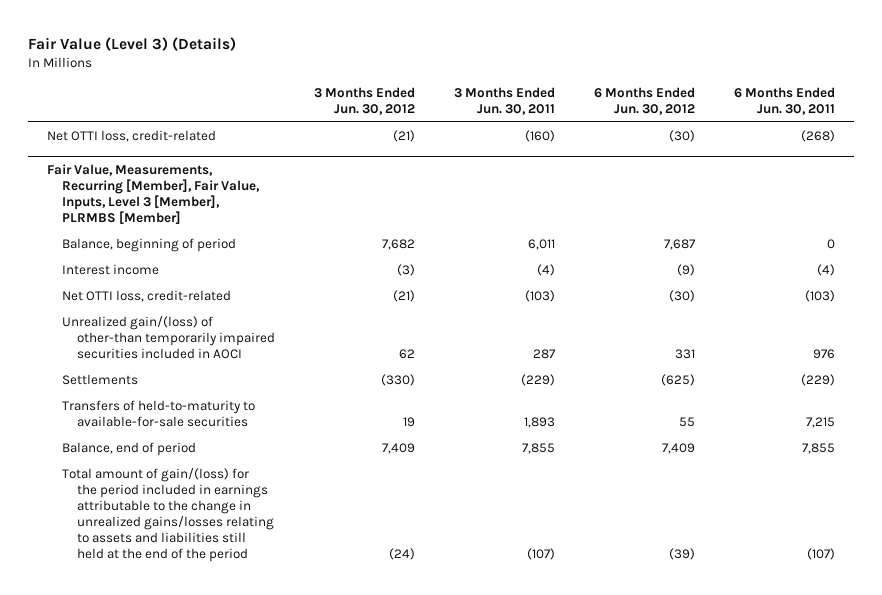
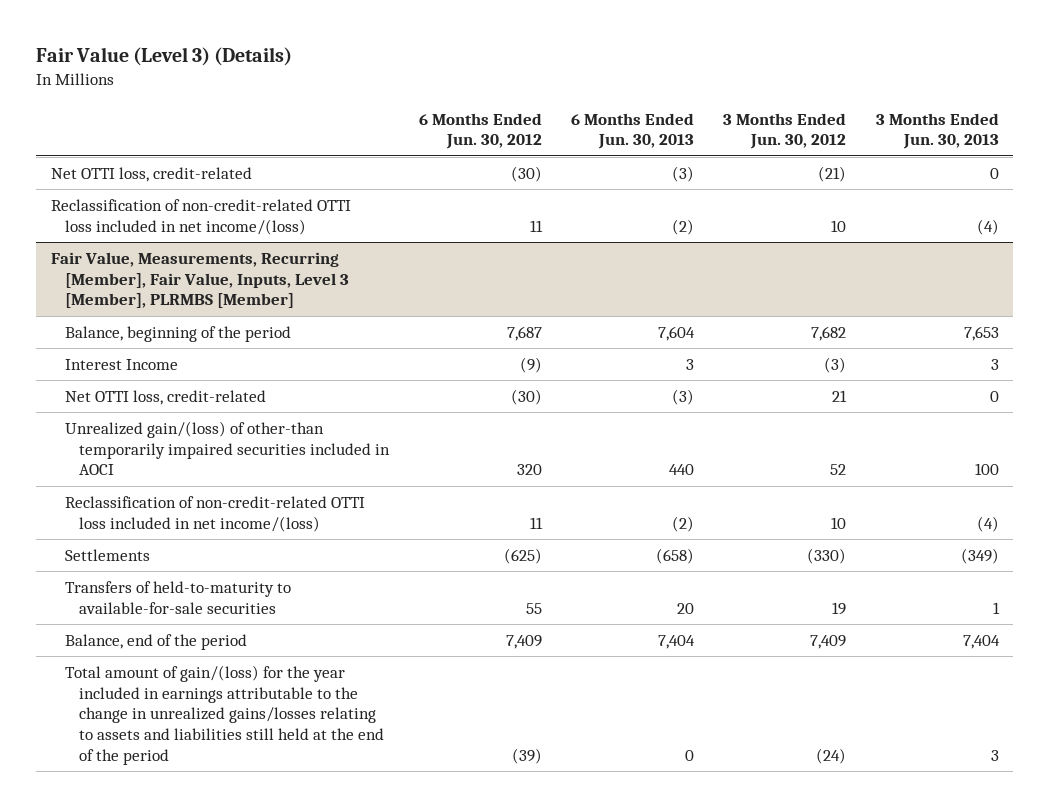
[454,87,556,116] 3 Months Ended Jun. 30, 2011 -> none
[733,87,835,116] 6 Months Ended Jun. 30, 2011 -> none
none -> [571,112,695,150] 6 Months Ended Jun. 30, 2013
none -> [875,112,999,150] 3 Months Ended Jun. 30, 2013
none -> [50,199,351,235] Reclassification of non-credit-related OTTI loss included in net income/(loss)
[62,238,237,253] Balance, beginning of period -> [65,326,292,343] Balance, beginning of the period
[62,264,160,276] Interest income -> [65,359,179,371] Interest Income
[393,290,416,303] (21) -> [832,390,848,403] 21
[399,349,416,360] 62 -> [830,464,847,476] 52
[675,349,696,360] 331 -> [516,464,542,476] 320
none -> [65,496,366,532] Reclassification of non-credit-related OTTI loss included in net income/(loss)
[62,442,197,457] Balance, end of period -> [65,634,248,651] Balance, end of the period
[62,468,275,563] Total amount of gain/(loss) for the period included in earnings attributable to the change in unrealized gains/losses relating to assets and liabilities still held at the end of the period -> [65,665,385,765] Total amount of gain/(loss) for the year included in earnings attributable to the change in unrealized gains/losses relating to assets and liabilities still held at the end of the period

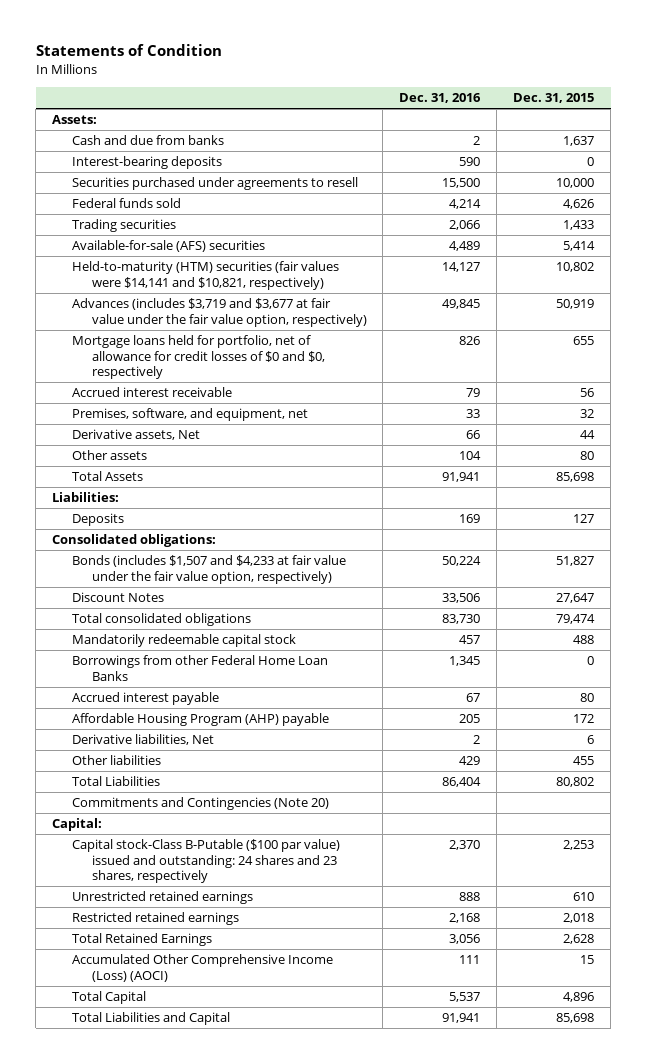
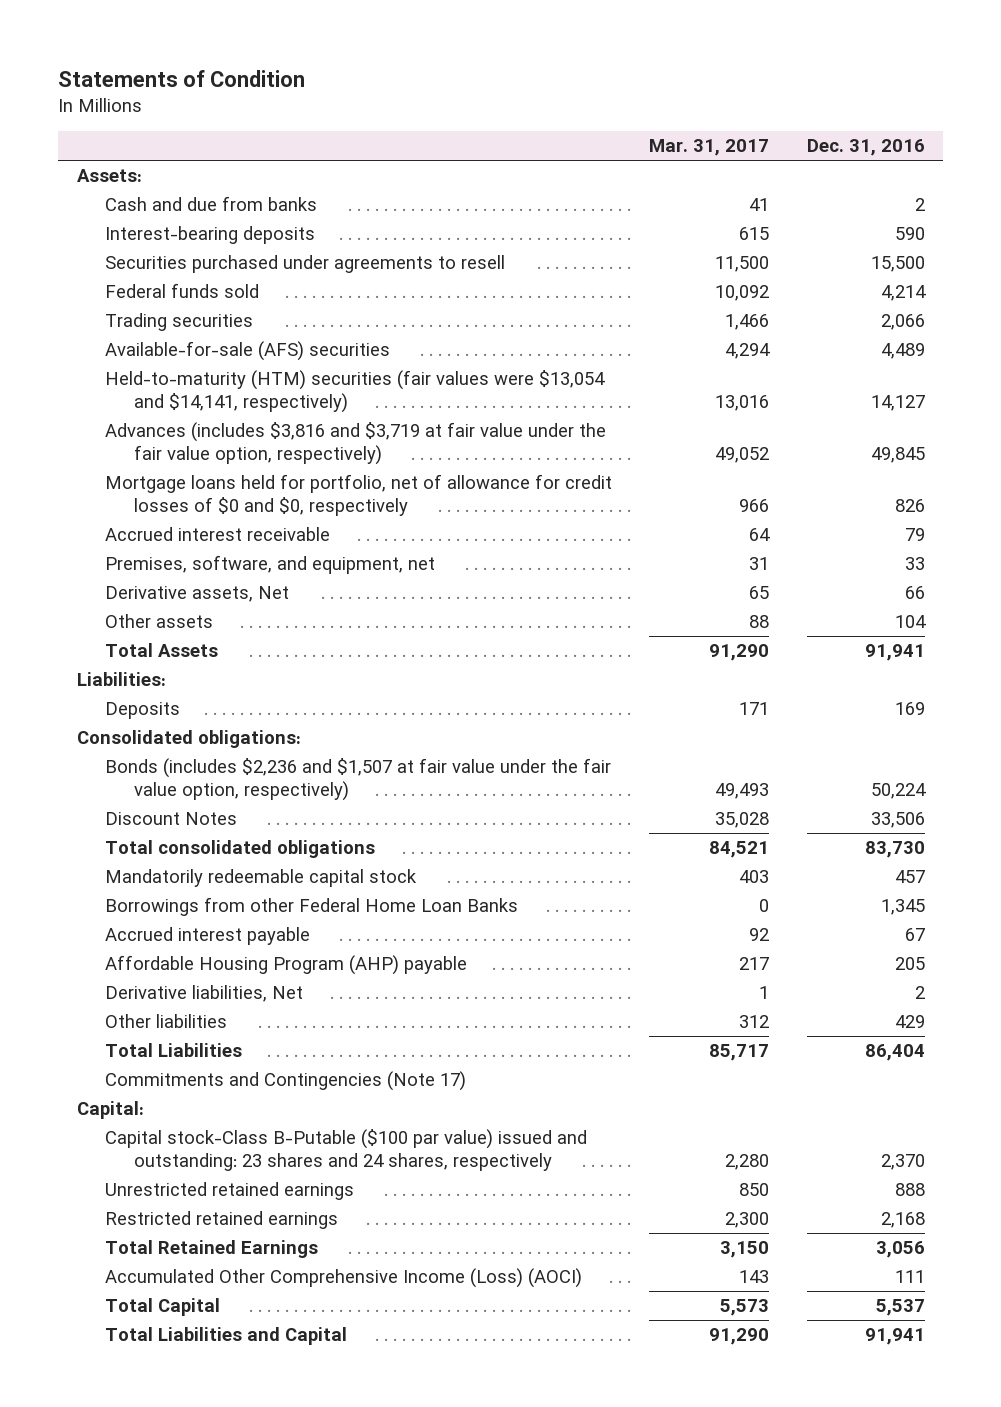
[513,93,595,104] Dec. 31, 2015 -> none
none -> [649,139,770,157] Mar. 31, 2017
[71,261,339,290] Held-to-maturity (HTM) securities (fair values were $14,141 and $10,821, respectively) -> [105,370,606,414] Held-to-maturity (HTM) securities (fair values were $13,054 and $14,141, respectively)
[71,298,367,327] Advances (includes $3,719 and $3,677 at fair value under the fair value option, respectively) -> [105,422,607,466] Advances (includes $3,816 and $3,719 at fair value under the fair value option, respectively)
[71,555,346,584] Bonds (includes $1,507 and $4,233 at fair value under the fair value option, respectively) -> [105,758,612,802] Bonds (includes $2,236 and $1,507 at fair value under the fair value option, respectively)
[71,797,329,811] Commitments and Contingencies (Note 20) -> [105,1071,467,1092] Commitments and Contingencies (Note 17)
[71,839,340,884] Capital stock-Class B-Putable ($100 par value) issued and outstanding: 24 shares and 23 shares, respectively -> [105,1129,588,1172] Capital stock-Class B-Putable ($100 par value) issued and outstanding: 23 shares and 24 shares, respectively

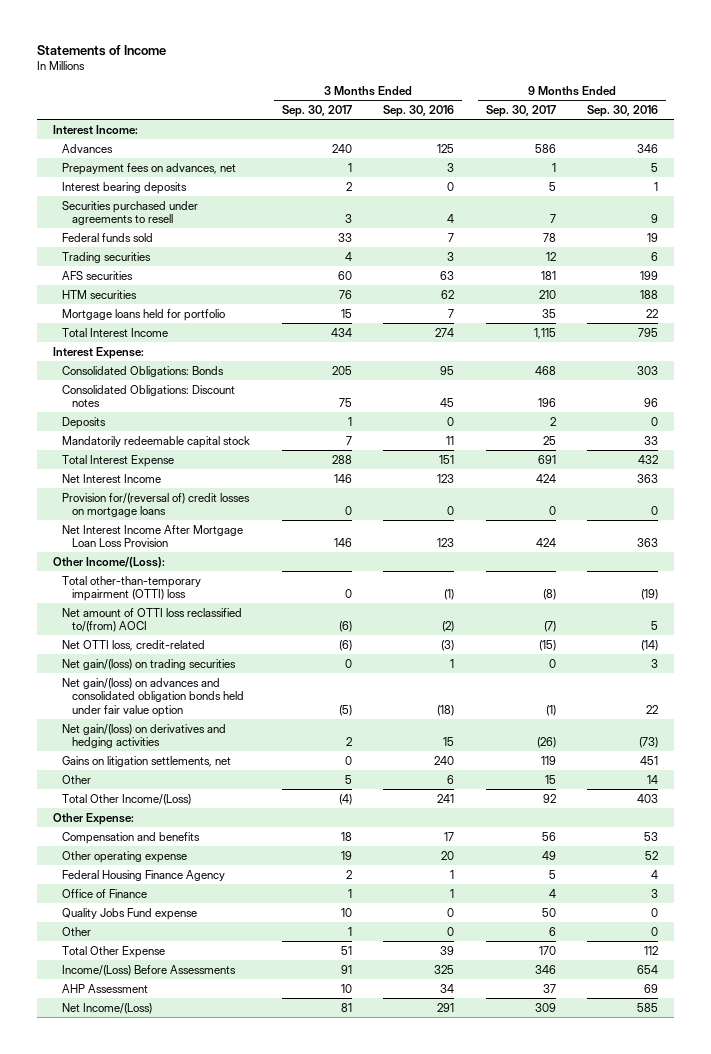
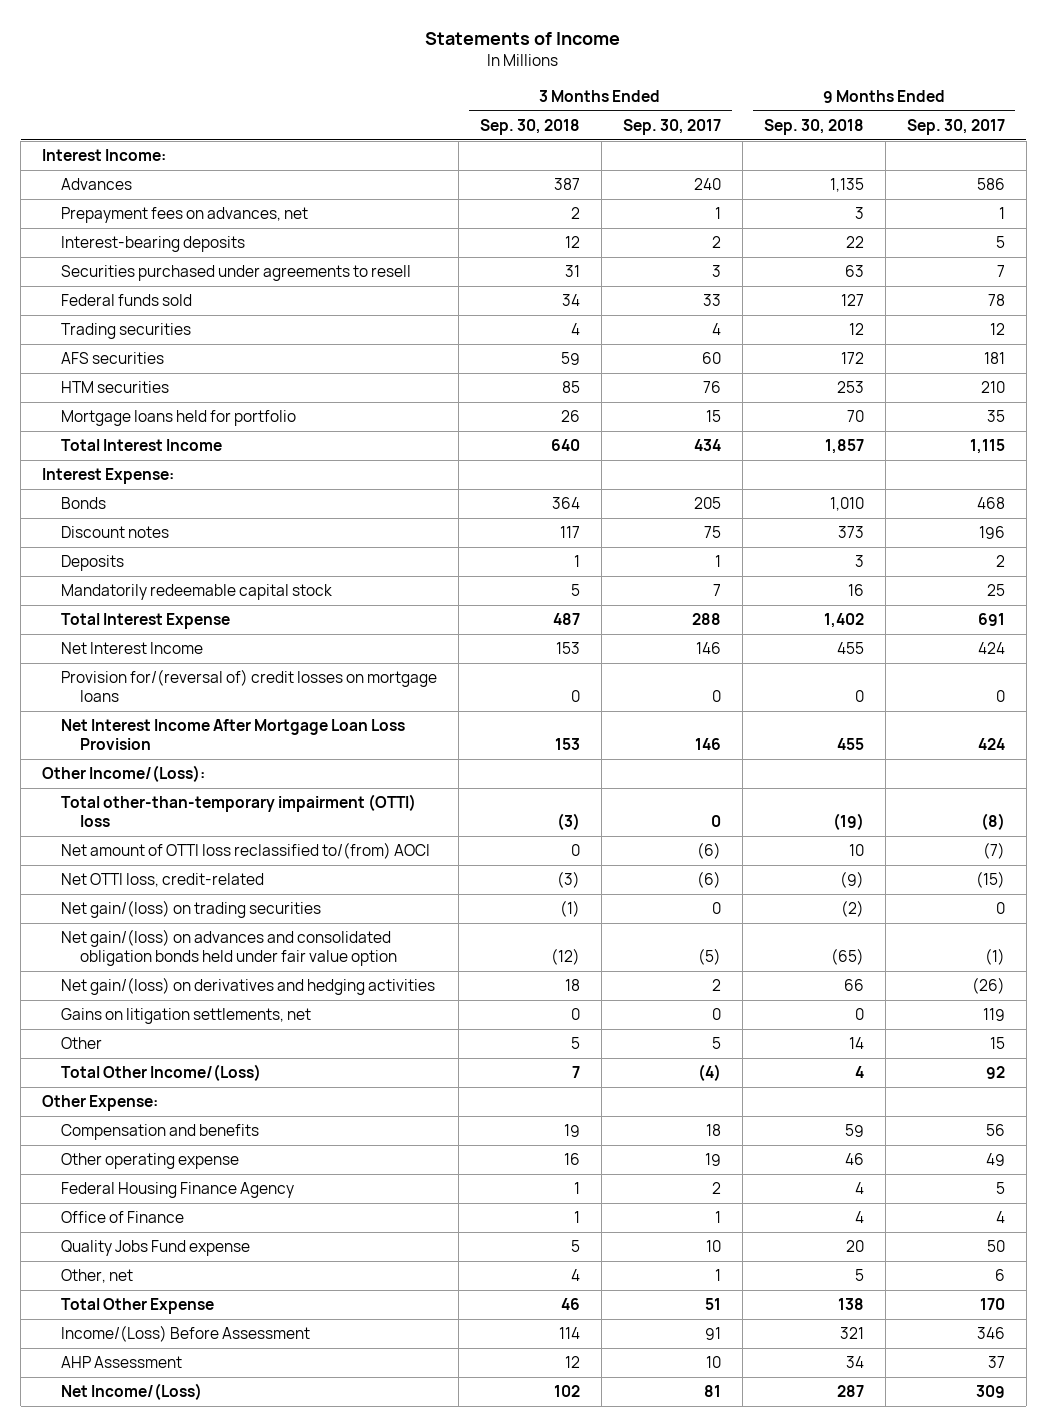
[383,105,455,118] Sep. 30, 2016 -> none
[587,105,659,118] Sep. 30, 2016 -> none
none -> [479,119,580,136] Sep. 30, 2018
none -> [763,119,864,136] Sep. 30, 2018
[62,181,188,194] Interest bearing deposits -> [61,236,246,253] Interest-bearing deposits
[62,365,225,377] Consolidated Obligations: Bonds -> [61,497,107,510] Bonds
[62,384,236,408] Consolidated Obligations: Discount notes -> [61,526,170,539] Discount notes
[62,926,92,936] Other -> [61,1269,134,1284] Other, net
[62,964,237,976] Income/(Loss) Before Assessments -> [61,1325,311,1343] Income/(Loss) Before Assessment

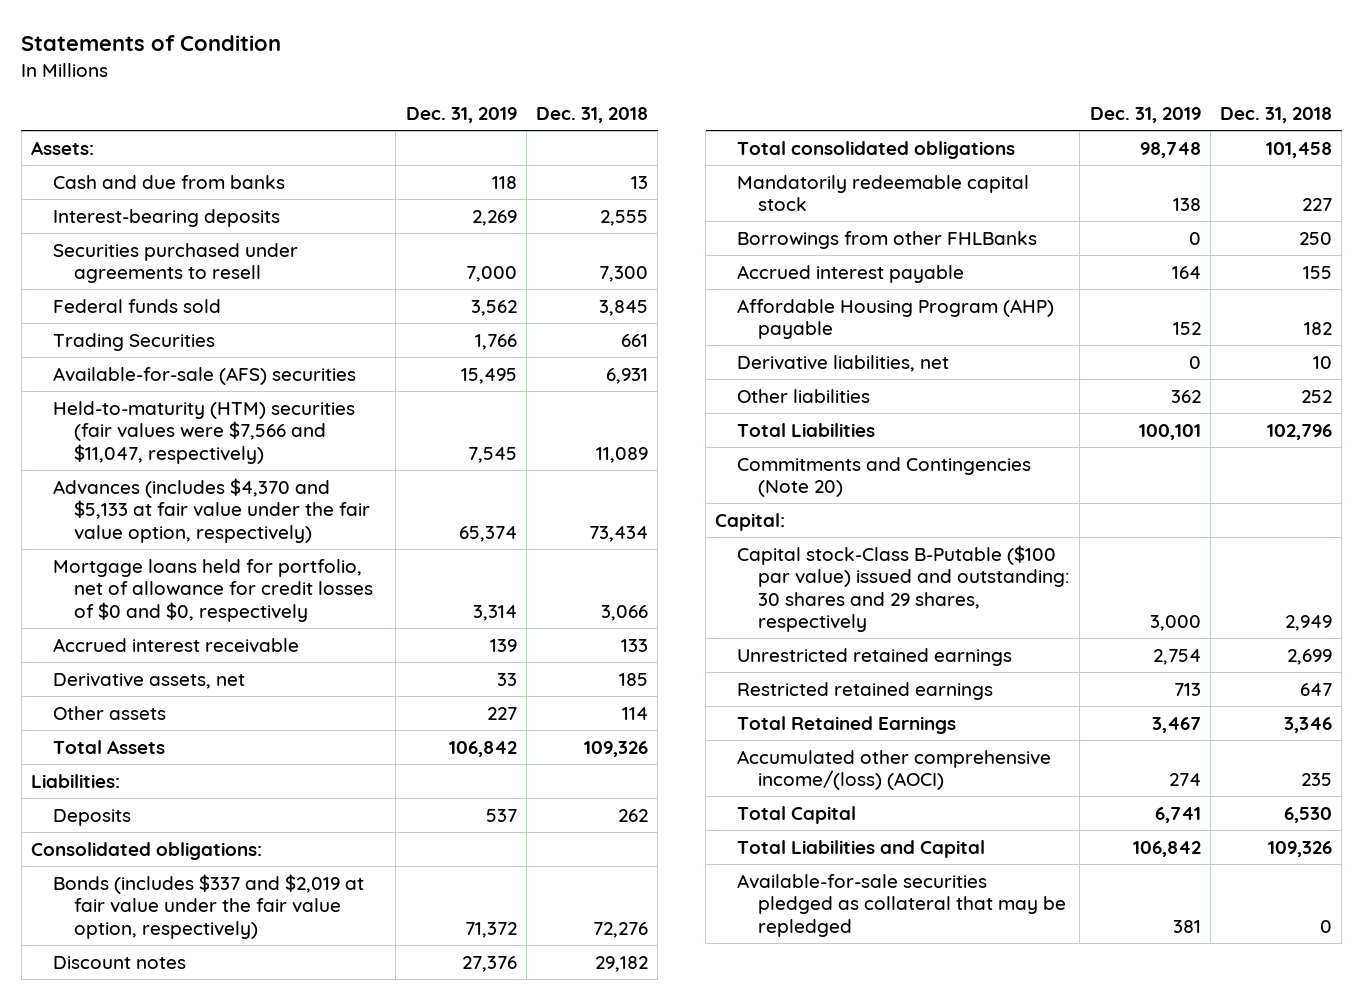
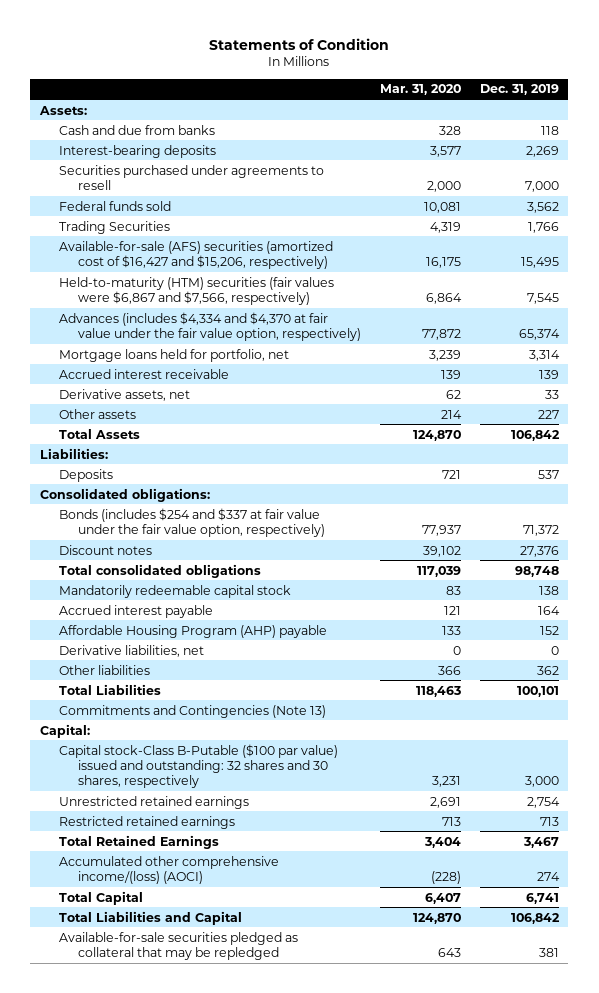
[535,106,648,123] Dec. 31, 2018 -> none
none -> [380,84,462,96] Mar. 31, 2020
[52,366,356,385] Available-for-sale (AFS) securities -> [59,240,334,269] Available-for-sale (AFS) securities (amortized cost of $16,427 and $15,206, respectively)
[52,400,355,464] Held-to-maturity (HTM) securities (fair values were $7,566 and $11,047, respectively) -> [59,276,335,305] Held-to-maturity (HTM) securities (fair values were $6,867 and $7,566, respectively)
[52,477,371,543] Advances (includes $4,370 and $5,133 at fair value under the fair value option, respectively) -> [59,311,362,341] Advances (includes $4,334 and $4,370 at fair value under the fair value option, respectively)
[52,558,374,622] Mortgage loans held for portfolio, net of allowance for credit losses of $0 and $0, respectively -> [59,348,290,362] Mortgage loans held for portfolio, net
[52,873,364,939] Bonds (includes $337 and $2,019 at fair value under the fair value option, respectively) -> [59,507,326,537] Bonds (includes $254 and $337 at fair value under the fair value option, respectively)
[736,230,1037,249] Borrowings from other FHLBanks -> none
[736,456,1031,498] Commitments and Contingencies (Note 20) -> [59,704,327,718] Commitments and Contingencies (Note 13)
[736,544,1071,633] Capital stock-Class B-Putable ($100 par value) issued and outstanding: 30 shares and 29 shares, respectively -> [59,743,339,788] Capital stock-Class B-Putable ($100 par value) issued and outstanding: 32 shares and 30 shares, respectively

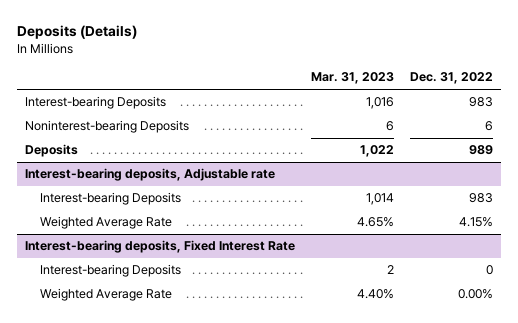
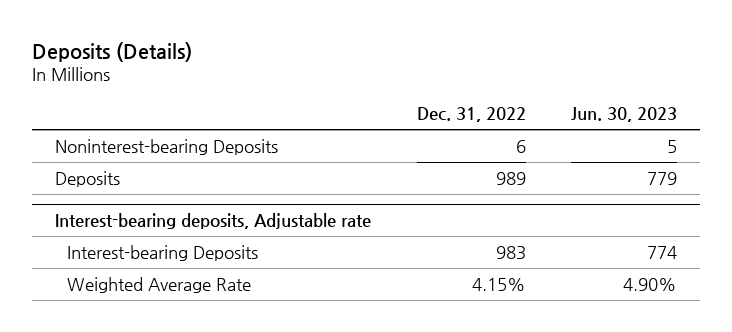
[311,72,395,85] Mar. 31, 2023 -> none
none -> [571,107,678,123] Jun. 30, 2023
[25,96,167,110] Interest-bearing Deposits -> none
[25,240,296,254] Interest-bearing deposits, Fixed Interest Rate -> none
[39,264,181,278] Interest-bearing Deposits -> none
[39,288,172,302] Weighted Average Rate -> none

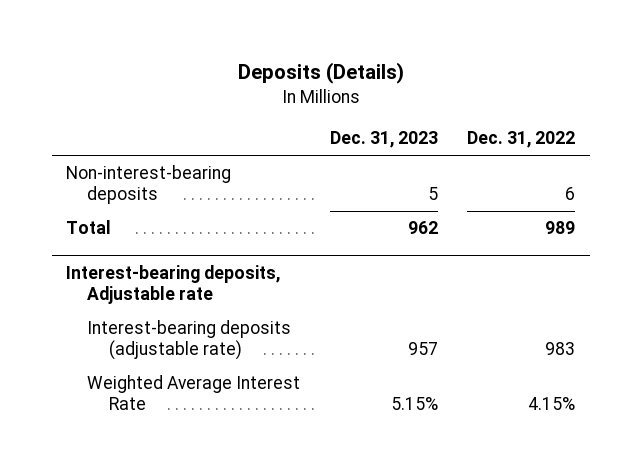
[571,107,678,123] Jun. 30, 2023 -> none
none -> [329,131,438,149] Dec. 31, 2023
[54,138,278,155] Noninterest-bearing Deposits -> [66,165,232,205] Non-interest-bearing deposits
[54,170,120,187] Deposits -> [66,220,112,235] Total
[66,244,258,261] Interest-bearing Deposits -> [87,320,292,361] Interest-bearing deposits (adjustable rate)
[66,276,251,293] Weighted Average Rate -> [87,375,301,411] Weighted Average Interest Rate

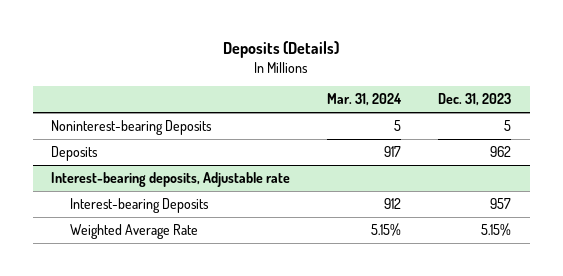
[467,131,576,149] Dec. 31, 2022 -> none
none -> [327,93,403,107] Mar. 31, 2024
[66,165,232,205] Non-interest-bearing deposits -> [51,119,213,135] Noninterest-bearing Deposits
[66,220,112,235] Total -> [51,145,99,161] Deposits
[87,320,292,361] Interest-bearing deposits (adjustable rate) -> [69,197,209,213] Interest-bearing Deposits
[87,375,301,411] Weighted Average Interest Rate -> [69,223,198,239] Weighted Average Rate

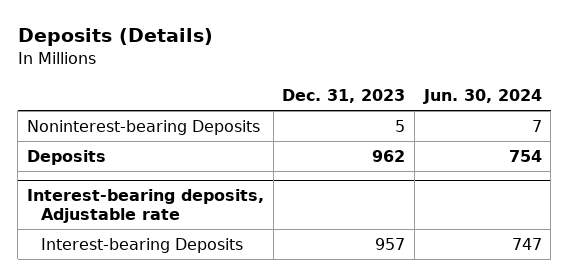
[327,93,403,107] Mar. 31, 2024 -> none
none -> [422,88,542,104] Jun. 30, 2024
[69,223,198,239] Weighted Average Rate -> none

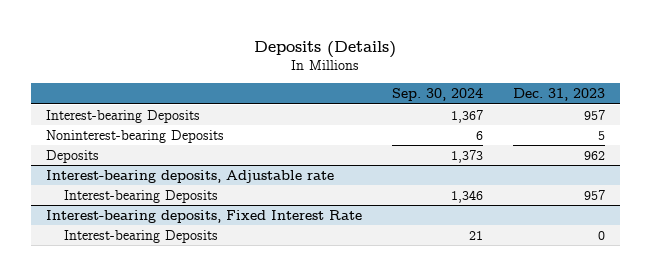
[422,88,542,104] Jun. 30, 2024 -> none
none -> [391,88,483,102] Sep. 30, 2024
none -> [45,109,200,123] Interest-bearing Deposits
none -> [45,209,362,223] Interest-bearing deposits, Fixed Interest Rate
none -> [64,229,219,243] Interest-bearing Deposits

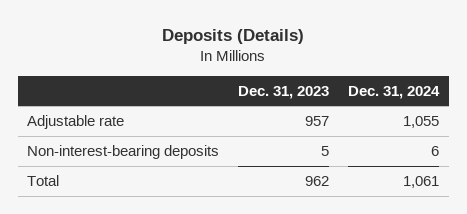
[391,88,483,102] Sep. 30, 2024 -> none
none -> [348,85,441,99] Dec. 31, 2024
[45,169,334,183] Interest-bearing deposits, Adjustable rate -> none
[64,189,219,203] Interest-bearing Deposits -> none
[45,209,362,223] Interest-bearing deposits, Fixed Interest Rate -> none
[64,229,219,243] Interest-bearing Deposits -> none
[45,109,200,123] Interest-bearing Deposits -> [27,114,125,129] Adjustable rate
[45,129,224,143] Noninterest-bearing Deposits -> [27,144,220,159] Non-interest-bearing deposits
[45,149,99,163] Deposits -> [27,174,60,186] Total

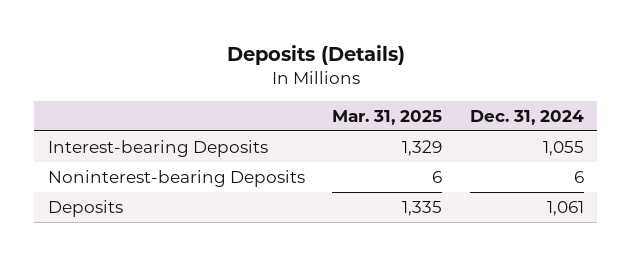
[238,85,330,99] Dec. 31, 2023 -> none
none -> [332,109,443,125] Mar. 31, 2025
[27,114,125,129] Adjustable rate -> [47,140,268,158] Interest-bearing Deposits
[27,144,220,159] Non-interest-bearing deposits -> [47,170,305,188] Noninterest-bearing Deposits
[27,174,60,186] Total -> [47,200,123,218] Deposits

